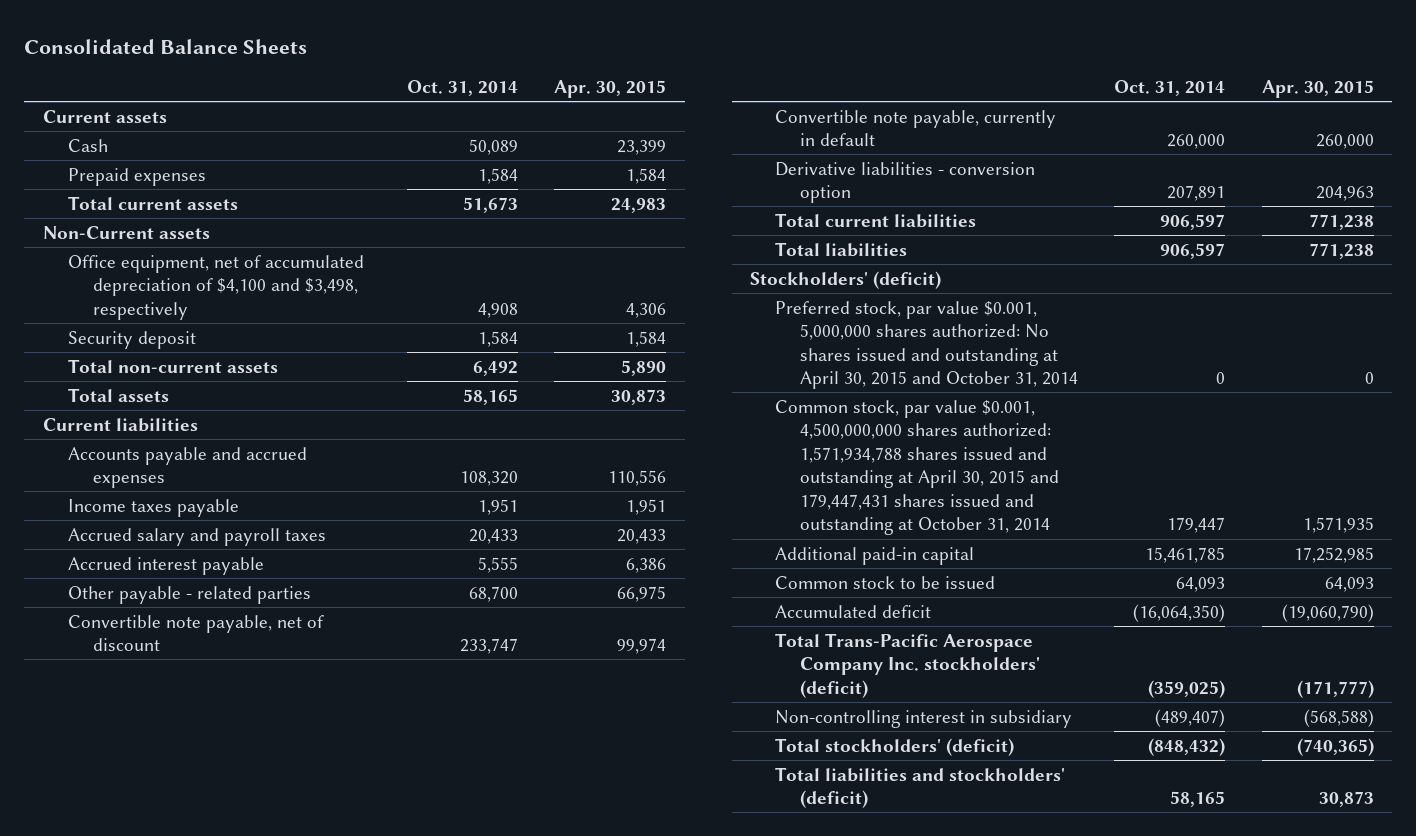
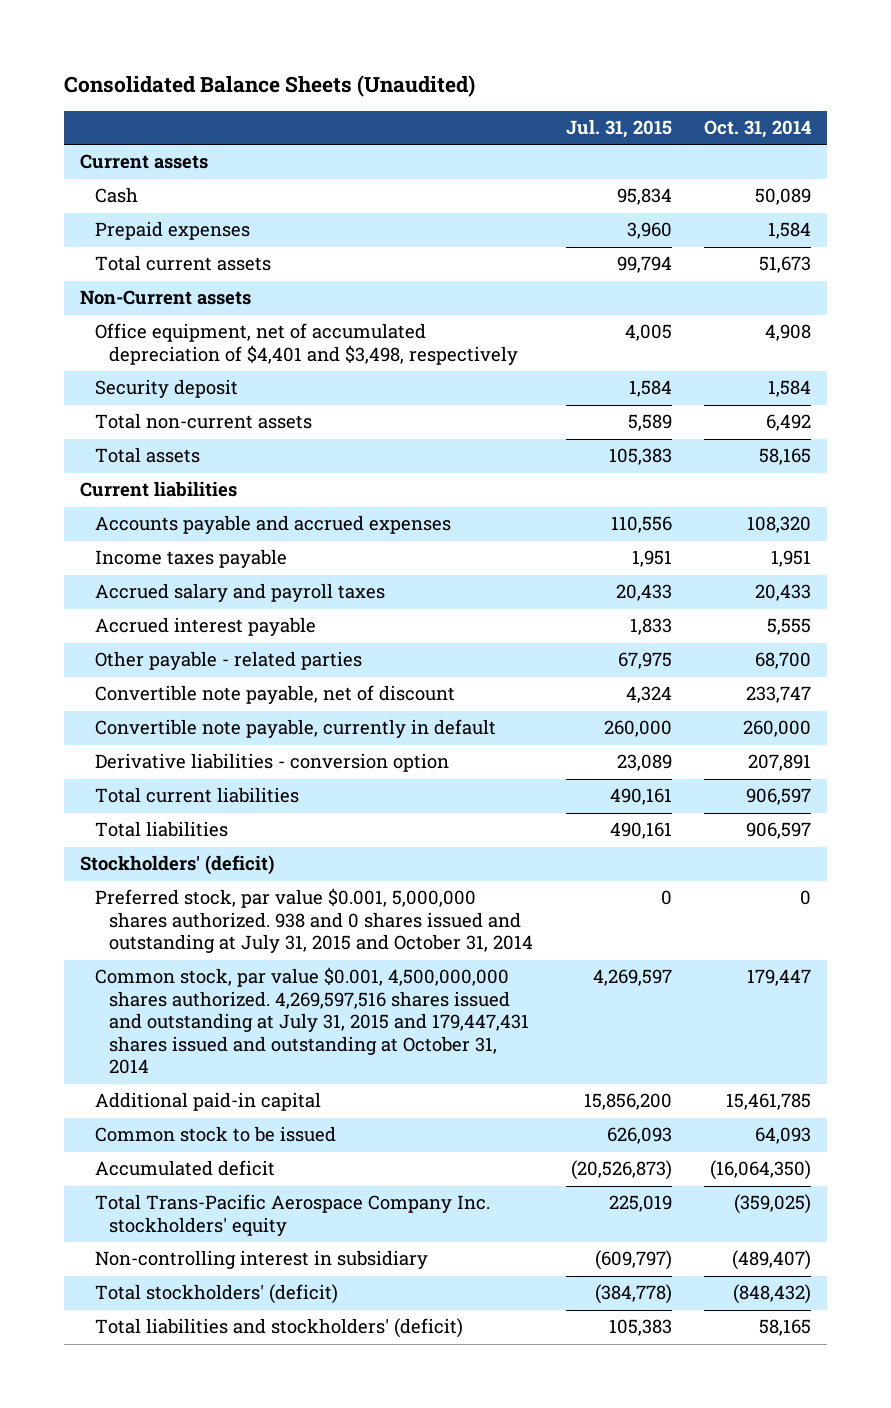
[24,38,308,54] Consolidated Balance Sheets -> [63,75,475,98] Consolidated Balance Sheets (Unaudited)
[554,79,667,98] Apr. 30, 2015 -> none
none -> [565,119,672,139] Jul. 31, 2015
[67,254,364,320] Office equipment, net of accumulated depreciation of $4,100 and $3,498, respectively -> [94,323,519,365] Office equipment, net of accumulated depreciation of $4,401 and $3,498, respectively
[774,300,1078,390] Preferred stock, par value $0.001, 5,000,000 shares authorized: No shares issued and outstanding at April 30, 2015 and October 31, 2014 -> [94,888,534,954] Preferred stock, par value $0.001, 5,000,000 shares authorized. 938 and 0 shares issued and outstanding at July 31, 2015 and October 31, 2014
[774,399,1059,536] Common stock, par value $0.001, 4,500,000,000 shares authorized: 1,571,934,788 shares issued and outstanding at April 30, 2015 and 179,447,431 shares issued and outstanding at October 31, 2014 -> [94,967,530,1075] Common stock, par value $0.001, 4,500,000,000 shares authorized. 4,269,597,516 shares issued and outstanding at July 31, 2015 and 179,447,431 shares issued and outstanding at October 31, 2014
[774,632,1040,698] Total Trans-Pacific Aerospace Company Inc. stockholders' (deficit) -> [94,1194,490,1236] Total Trans-Pacific Aerospace Company Inc. stockholders' equity

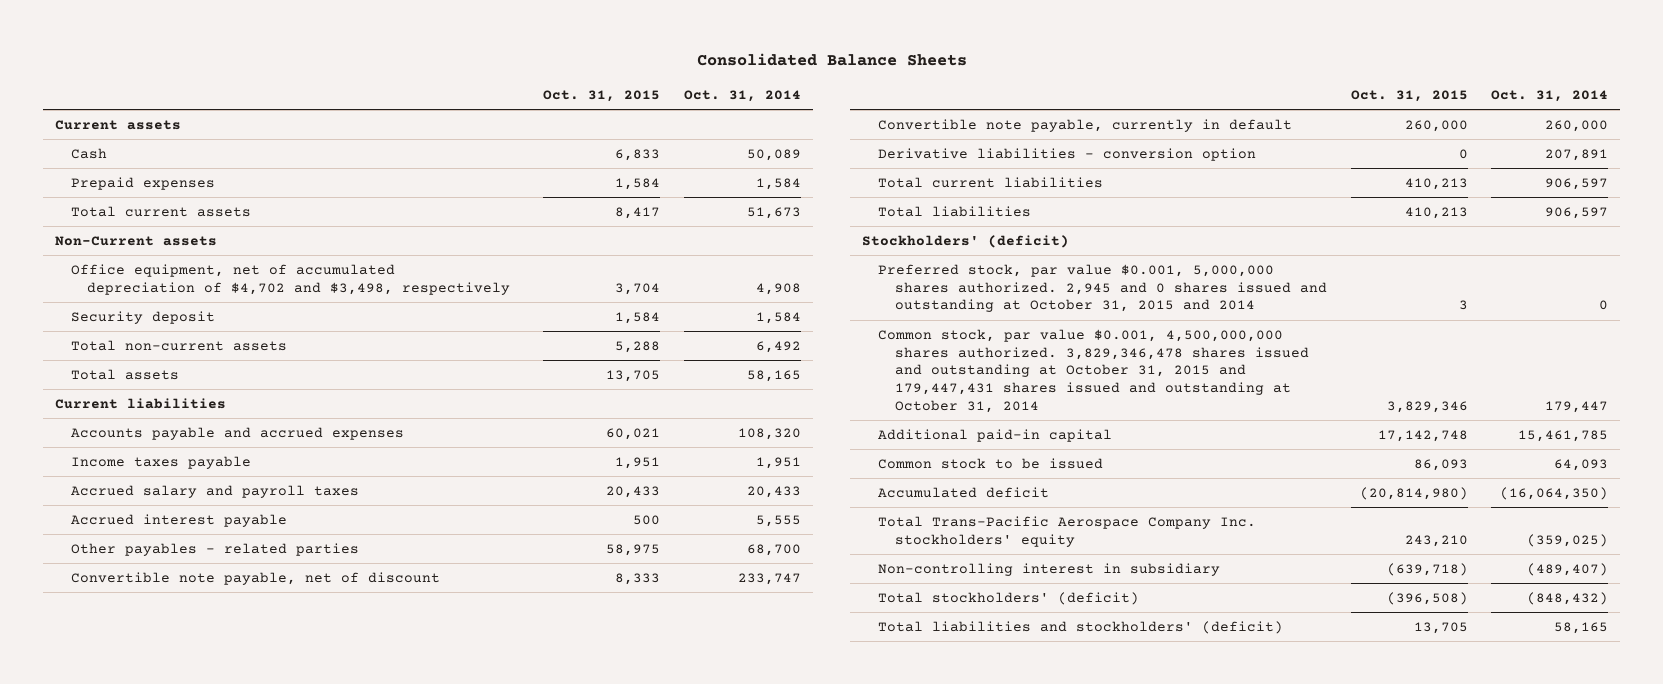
[63,75,475,98] Consolidated Balance Sheets (Unaudited) -> [696,53,967,67] Consolidated Balance Sheets
[565,119,672,139] Jul. 31, 2015 -> none
none -> [543,89,661,102] Oct. 31, 2015
[94,323,519,365] Office equipment, net of accumulated depreciation of $4,401 and $3,498, respectively -> [71,263,511,295] Office equipment, net of accumulated depreciation of $4,702 and $3,498, respectively
[94,651,362,671] Other payable - related parties -> [71,542,360,556] Other payables - related parties
[94,888,534,954] Preferred stock, par value $0.001, 5,000,000 shares authorized. 938 and 0 shares issued and outstanding at July 31, 2015 and October 31, 2014 -> [878,263,1327,313] Preferred stock, par value $0.001, 5,000,000 shares authorized. 2,945 and 0 shares issued and outstanding at October 31, 2015 and 2014
[94,967,530,1075] Common stock, par value $0.001, 4,500,000,000 shares authorized. 4,269,597,516 shares issued and outstanding at July 31, 2015 and 179,447,431 shares issued and outstanding at October 31, 2014 -> [878,328,1309,413] Common stock, par value $0.001, 4,500,000,000 shares authorized. 3,829,346,478 shares issued and outstanding at October 31, 2015 and 179,447,431 shares issued and outstanding at October 31, 2014

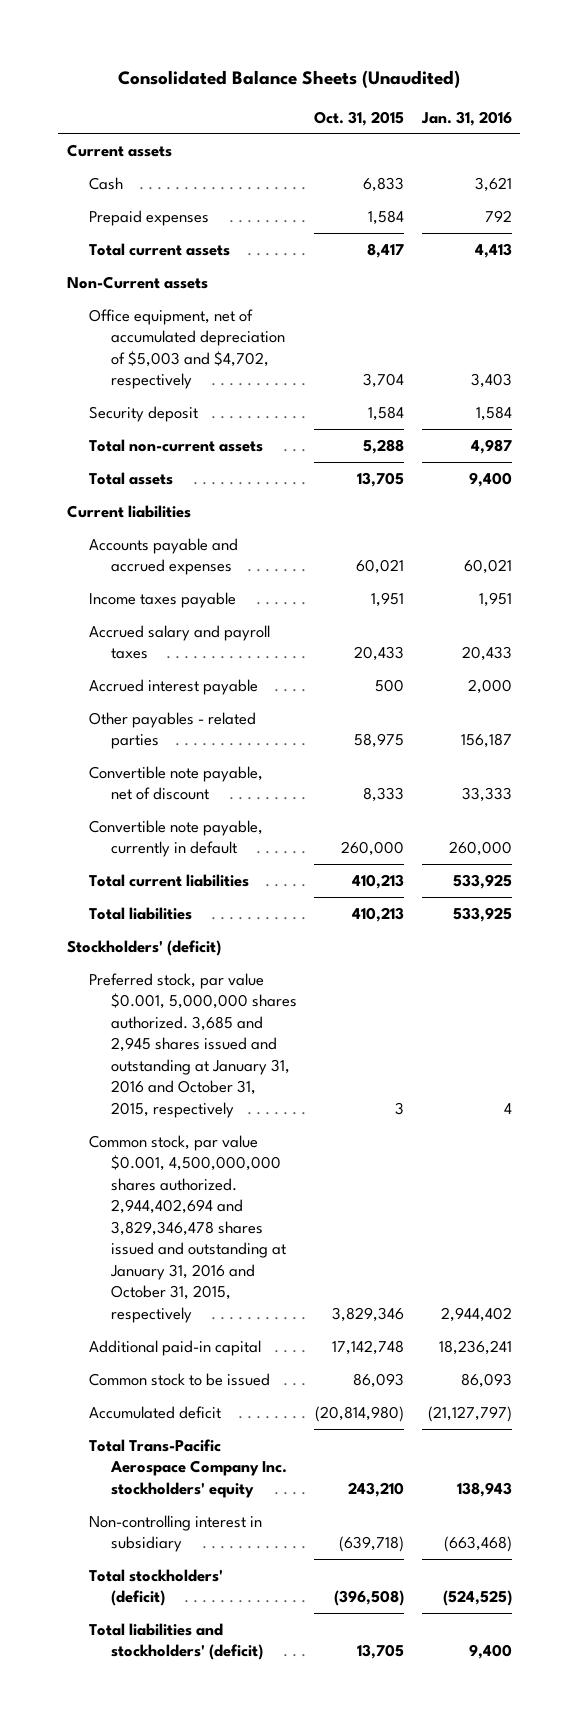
[696,53,967,67] Consolidated Balance Sheets -> [118,69,461,88] Consolidated Balance Sheets (Unaudited)
[684,89,802,102] Oct. 31, 2014 -> none
none -> [420,110,512,126] Jan. 31, 2016
[71,263,511,295] Office equipment, net of accumulated depreciation of $4,702 and $3,498, respectively -> [88,308,286,390] Office equipment, net of accumulated depreciation of $5,003 and $4,702, respectively
[878,147,1257,161] Derivative liabilities - conversion option -> none
[878,263,1327,313] Preferred stock, par value $0.001, 5,000,000 shares authorized. 2,945 and 0 shares issued and outstanding at October 31, 2015 and 2014 -> [88,972,298,1118] Preferred stock, par value $0.001, 5,000,000 shares authorized. 3,685 and 2,945 shares issued and outstanding at January 31, 2016 and October 31, 2015, respectively
[878,328,1309,413] Common stock, par value $0.001, 4,500,000,000 shares authorized. 3,829,346,478 shares issued and outstanding at October 31, 2015 and 179,447,431 shares issued and outstanding at October 31, 2014 -> [88,1134,287,1323] Common stock, par value $0.001, 4,500,000,000 shares authorized. 2,944,402,694 and 3,829,346,478 shares issued and outstanding at January 31, 2016 and October 31, 2015, respectively

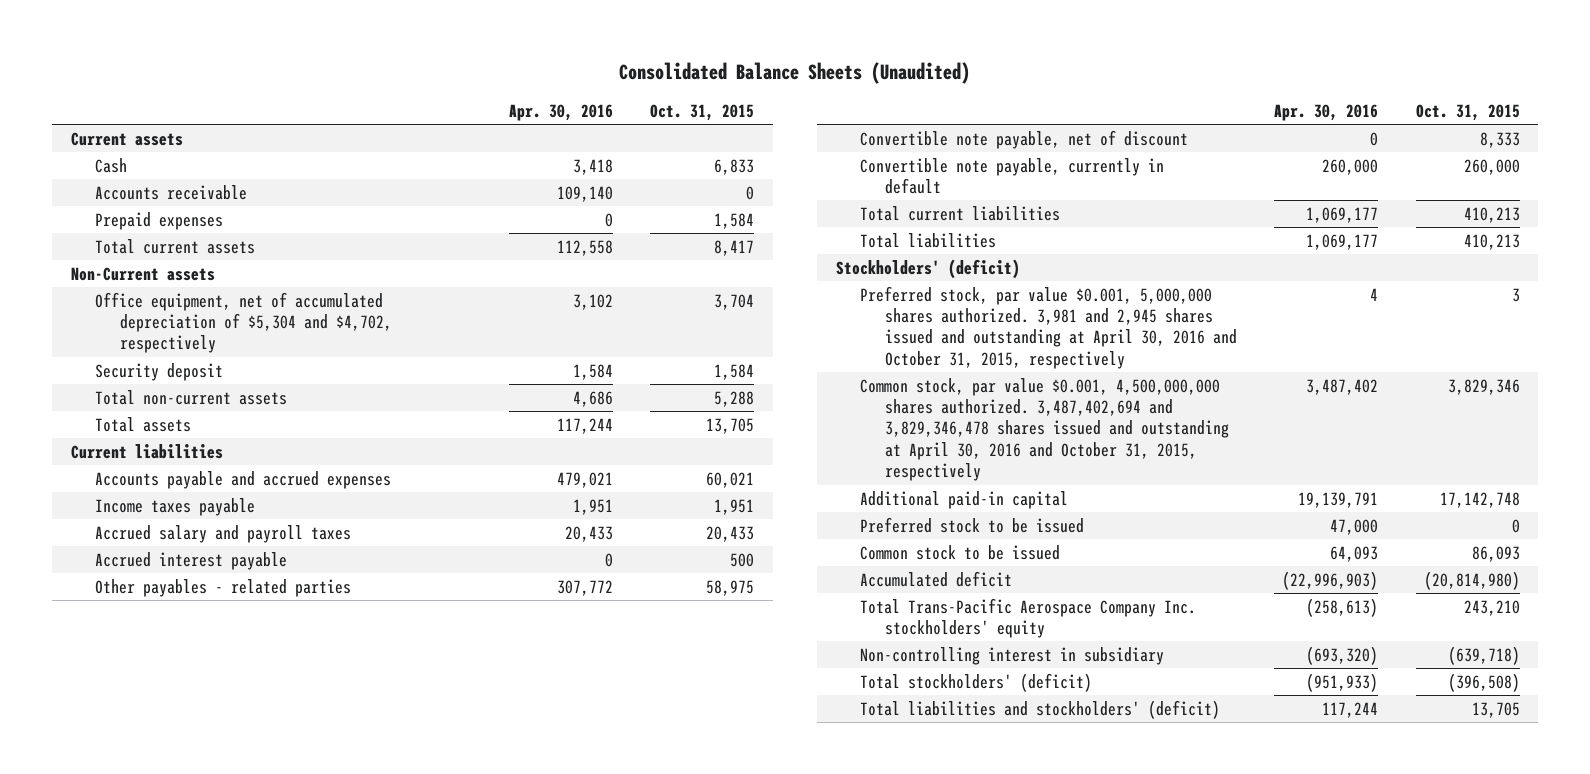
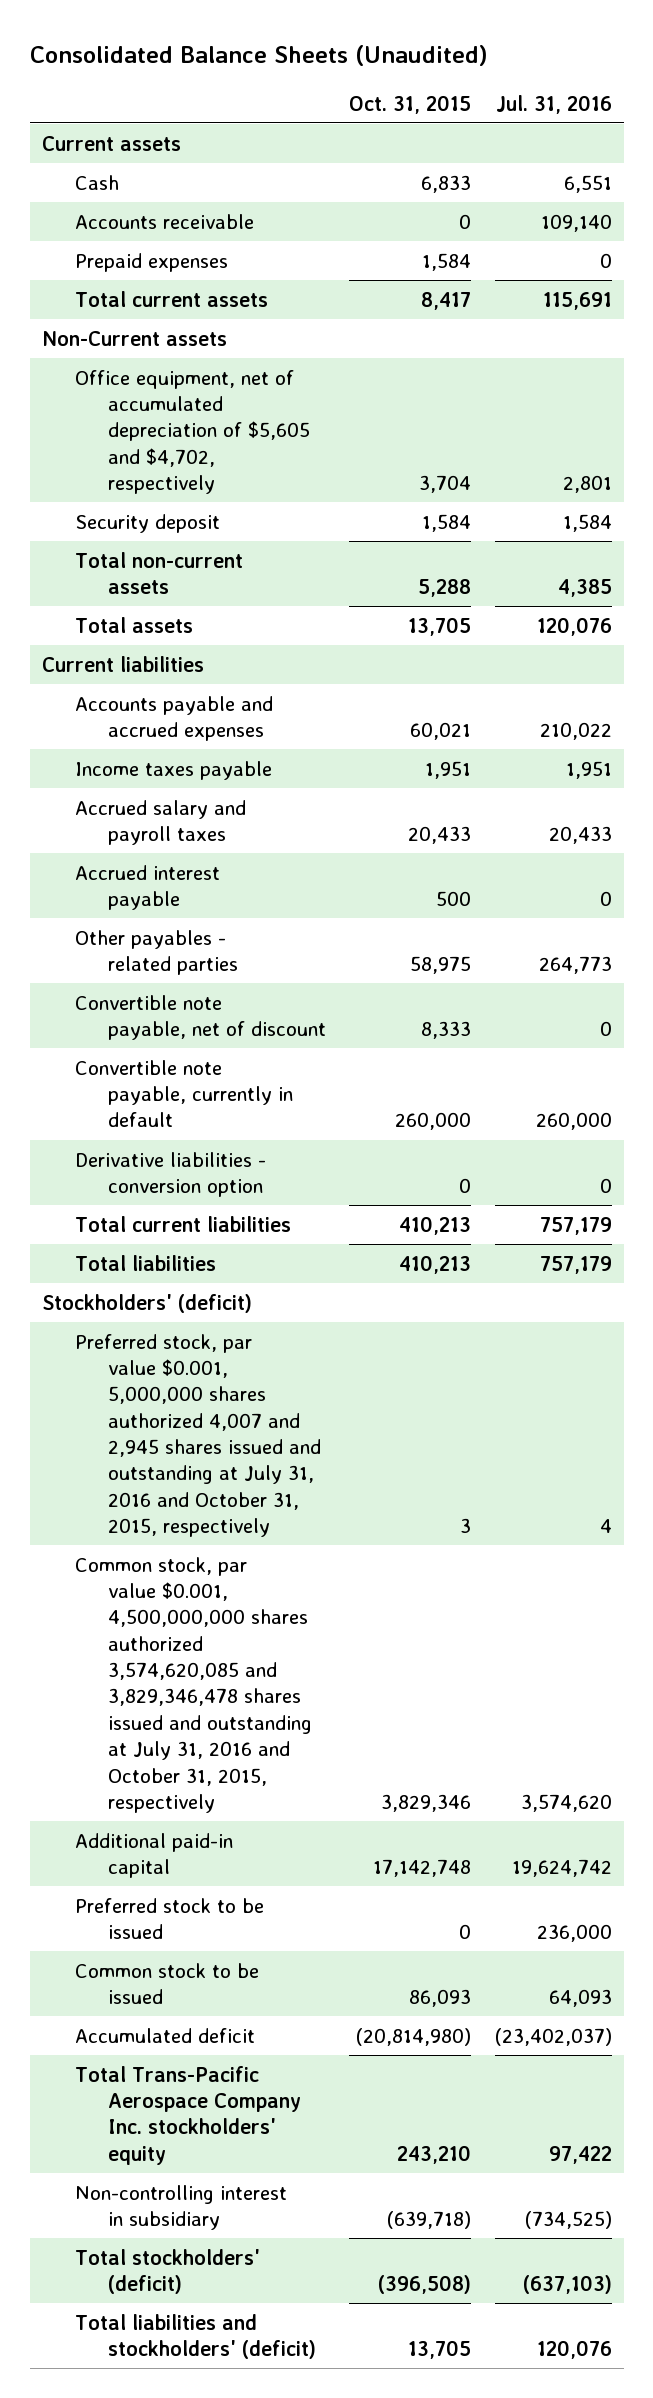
[509,103,614,121] Apr. 30, 2016 -> none
none -> [495,94,612,114] Jul. 31, 2016
[95,291,392,354] Office equipment, net of accumulated depreciation of $5,304 and $4,702, respectively -> [74,369,310,495] Office equipment, net of accumulated depreciation of $5,605 and $4,702, respectively
none -> [74,1151,266,1198] Derivative liabilities - conversion option
[860,285,1238,369] Preferred stock, par value $0.001, 5,000,000 shares authorized. 3,981 and 2,945 shares issued and outstanding at April 30, 2016 and October 31, 2015, respectively -> [74,1333,321,1538] Preferred stock, par value $0.001, 5,000,000 shares authorized 4,007 and 2,945 shares issued and outstanding at July 31, 2016 and October 31, 2015, respectively
[860,377,1230,482] Common stock, par value $0.001, 4,500,000,000 shares authorized. 3,487,402,694 and 3,829,346,478 shares issued and outstanding at April 30, 2016 and October 31, 2015, respectively -> [74,1556,312,1813] Common stock, par value $0.001, 4,500,000,000 shares authorized 3,574,620,085 and 3,829,346,478 shares issued and outstanding at July 31, 2016 and October 31, 2015, respectively

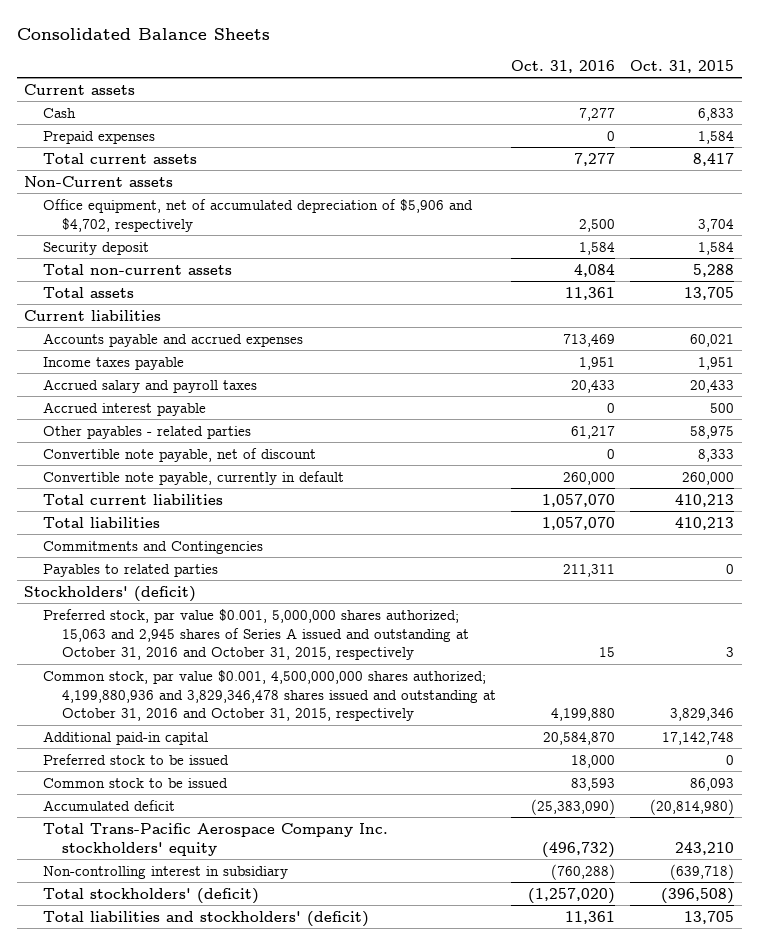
[29,44,488,66] Consolidated Balance Sheets (Unaudited) -> [16,27,270,40] Consolidated Balance Sheets
[495,94,612,114] Jul. 31, 2016 -> none
none -> [510,59,615,73] Oct. 31, 2016
[74,213,254,229] Accounts receivable -> none
[74,369,310,495] Office equipment, net of accumulated depreciation of $5,605 and $4,702, respectively -> [43,198,474,232] Office equipment, net of accumulated depreciation of $5,906 and $4,702, respectively
[74,1151,266,1198] Derivative liabilities - conversion option -> none
none -> [43,540,264,554] Commitments and Contingencies
none -> [43,563,219,577] Payables to related parties
[74,1333,321,1538] Preferred stock, par value $0.001, 5,000,000 shares authorized 4,007 and 2,945 shares issued and outstanding at July 31, 2016 and October 31, 2015, respectively -> [43,608,469,661] Preferred stock, par value $0.001, 5,000,000 shares authorized; 15,063 and 2,945 shares of Series A issued and outstanding at October 31, 2016 and October 31, 2015, respectively
[74,1556,312,1813] Common stock, par value $0.001, 4,500,000,000 shares authorized 3,574,620,085 and 3,829,346,478 shares issued and outstanding at July 31, 2016 and October 31, 2015, respectively -> [43,669,496,722] Common stock, par value $0.001, 4,500,000,000 shares authorized; 4,199,880,936 and 3,829,346,478 shares issued and outstanding at October 31, 2016 and October 31, 2015, respectively

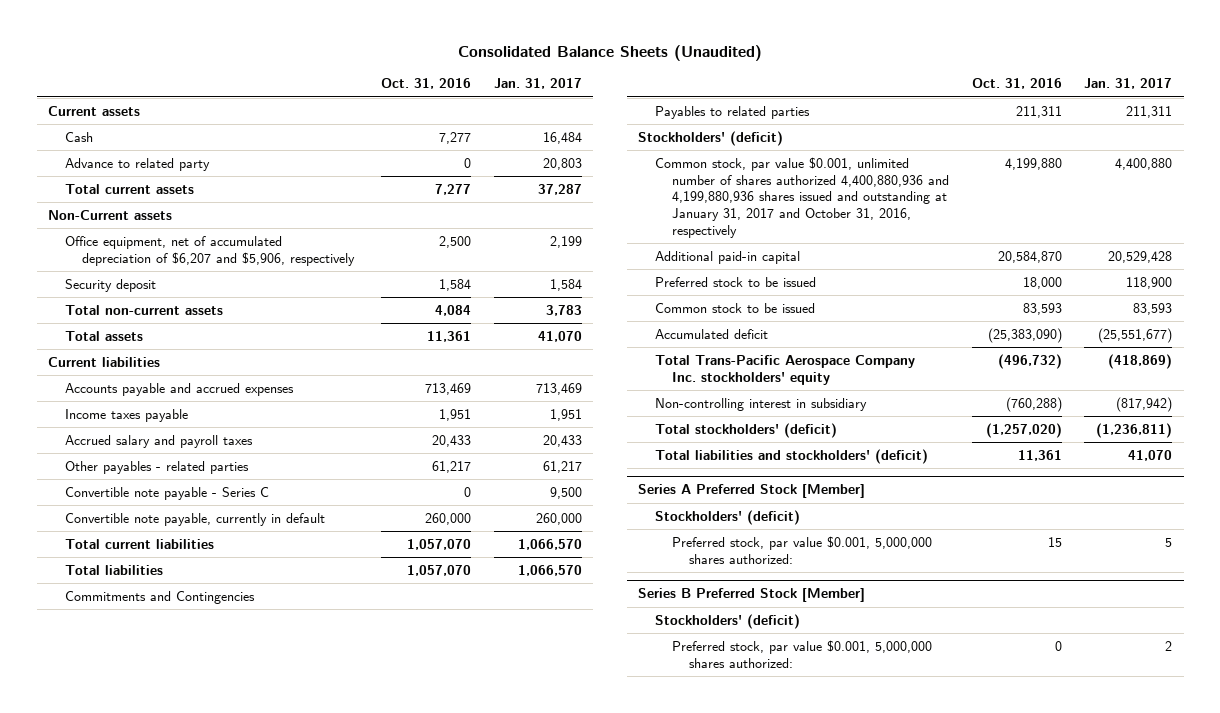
[16,27,270,40] Consolidated Balance Sheets -> [458,45,763,62] Consolidated Balance Sheets (Unaudited)
[630,59,735,73] Oct. 31, 2015 -> none
none -> [494,78,583,90] Jan. 31, 2017
[43,130,156,144] Prepaid expenses -> none
none -> [64,157,210,171] Advance to related party
[43,198,474,232] Office equipment, net of accumulated depreciation of $5,906 and $4,702, respectively -> [64,235,355,266] Office equipment, net of accumulated depreciation of $6,207 and $5,906, respectively
[43,401,207,416] Accrued interest payable -> none
[43,447,317,462] Convertible note payable, net of discount -> [64,486,269,500] Convertible note payable - Series C
[43,608,469,661] Preferred stock, par value $0.001, 5,000,000 shares authorized; 15,063 and 2,945 shares of Series A issued and outstanding at October 31, 2016 and October 31, 2015, respectively -> none
[43,669,496,722] Common stock, par value $0.001, 4,500,000,000 shares authorized; 4,199,880,936 and 3,829,346,478 shares issued and outstanding at October 31, 2016 and October 31, 2015, respectively -> [655,156,950,238] Common stock, par value $0.001, unlimited number of shares authorized 4,400,880,936 and 4,199,880,936 shares issued and outstanding at January 31, 2017 and October 31, 2016, respectively
none -> [637,484,865,499] Series A Preferred Stock [Member]
none -> [655,509,801,525] Stockholders' (deficit)
none -> [672,535,933,564] Preferred stock, par value $0.001, 5,000,000 shares authorized:
none -> [637,588,865,603] Series B Preferred Stock [Member]
none -> [655,613,801,629] Stockholders' (deficit)
none -> [672,639,933,668] Preferred stock, par value $0.001, 5,000,000 shares authorized:

